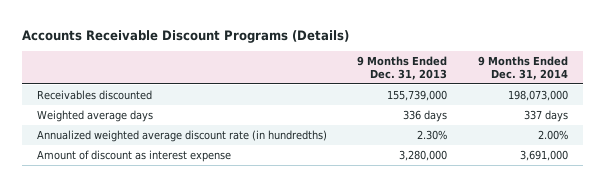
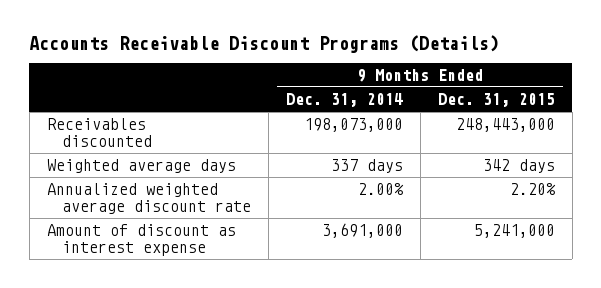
[357,55,448,81] 9 Months Ended Dec. 31, 2013 -> none
none -> [437,92,555,107] Dec. 31, 2015
[37,129,328,142] Annualized weighted average discount rate (in hundredths) -> [46,183,251,214] Annualized weighted average discount rate

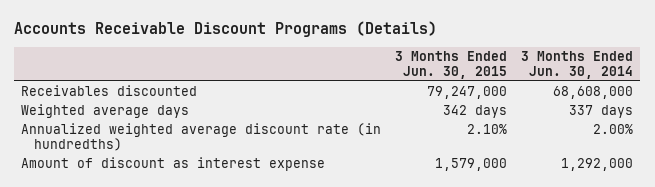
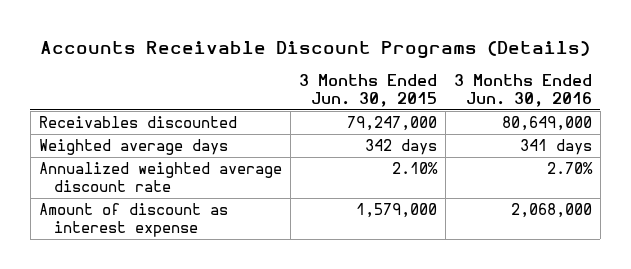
[521,50,634,79] 3 Months Ended Jun. 30, 2014 -> none
none -> [453,74,592,107] 3 Months Ended Jun. 30, 2016
[21,123,382,152] Annualized weighted average discount rate (in hundredths) -> [38,162,282,192] Annualized weighted average discount rate

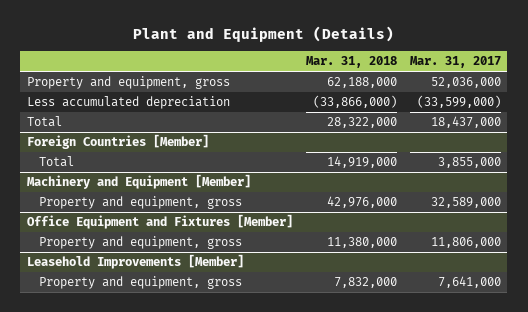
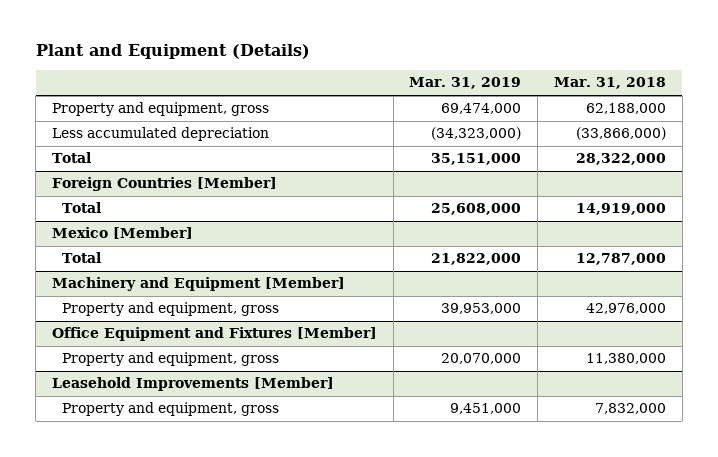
[409,56,501,69] Mar. 31, 2017 -> none
none -> [409,77,522,90] Mar. 31, 2019
none -> [51,227,193,240] Mexico [Member]
none -> [61,252,101,264] Total

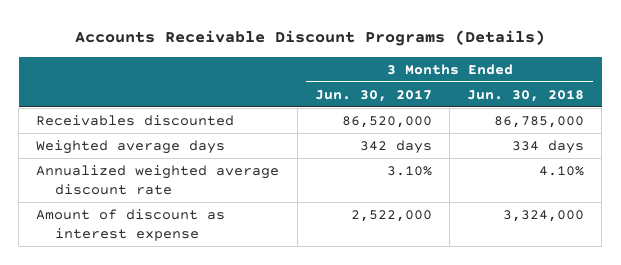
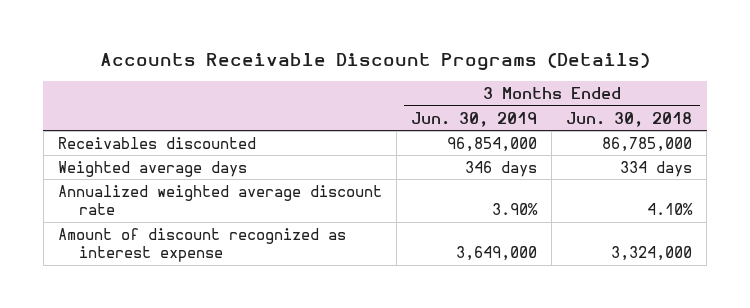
[314,89,432,102] Jun. 30, 2017 -> none
none -> [411,111,538,127] Jun. 30, 2019
[36,208,226,242] Amount of discount as interest expense -> [57,227,346,262] Amount of discount recognized as interest expense

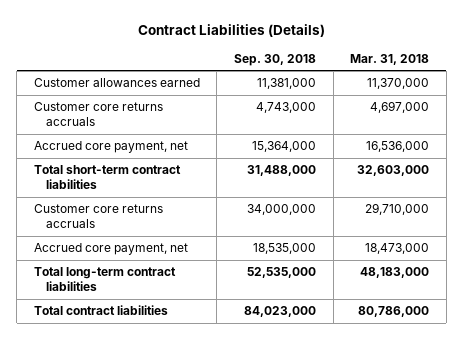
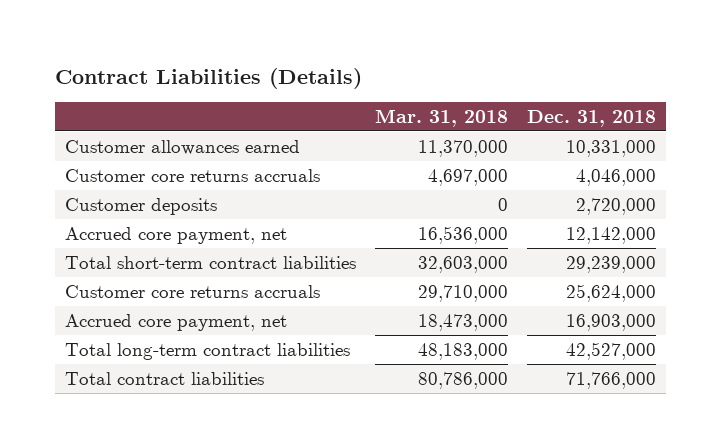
[234,53,317,66] Sep. 30, 2018 -> none
none -> [527,109,657,127] Dec. 31, 2018
none -> [64,197,217,215] Customer deposits

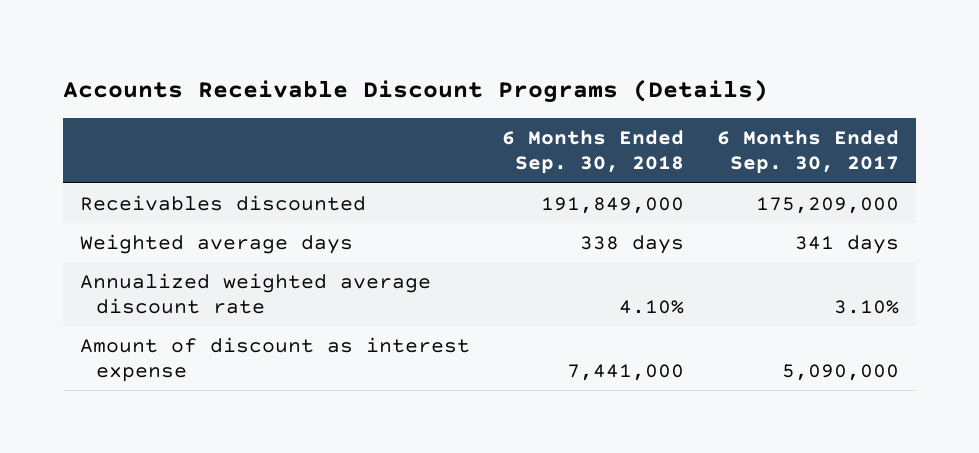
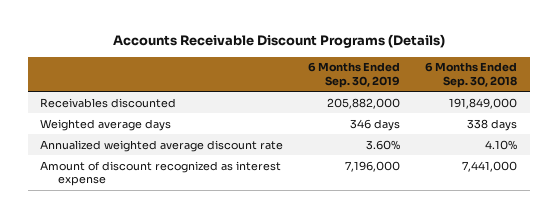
[717,130,900,175] 6 Months Ended Sep. 30, 2017 -> none
none -> [308,62,401,89] 6 Months Ended Sep. 30, 2019
[79,337,470,383] Amount of discount as interest expense -> [40,160,282,187] Amount of discount recognized as interest expense

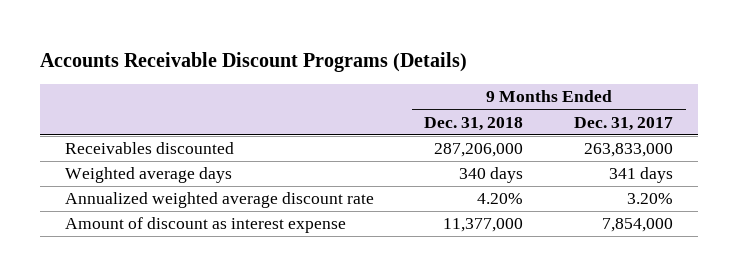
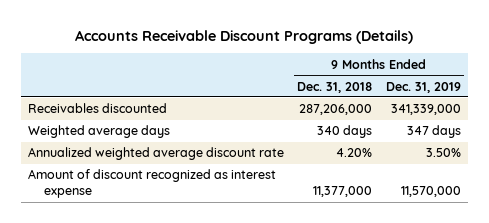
[574,116,674,131] Dec. 31, 2017 -> none
none -> [385,81,461,93] Dec. 31, 2019
[64,217,346,234] Amount of discount as interest expense -> [27,169,276,199] Amount of discount recognized as interest expense

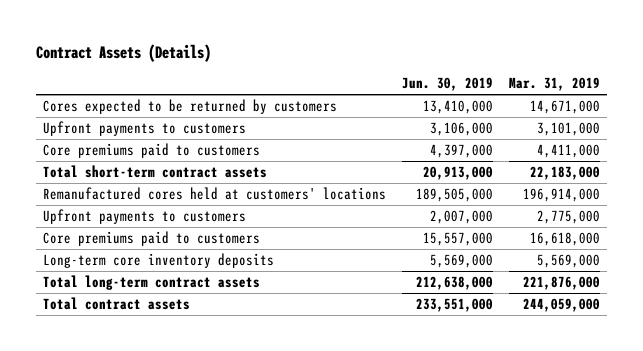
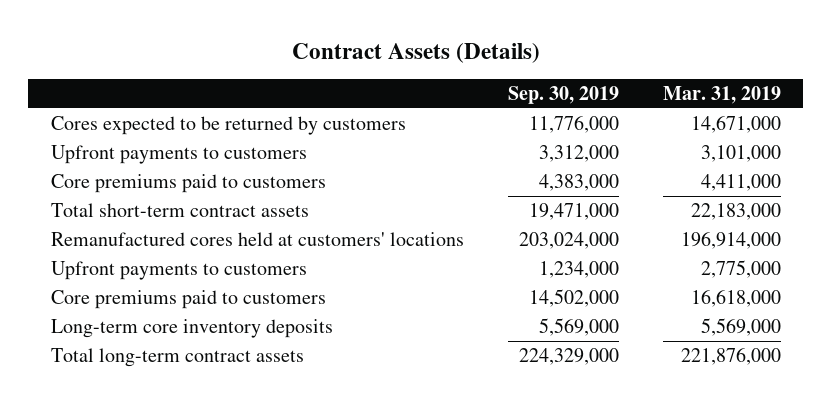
[402,77,494,92] Jun. 30, 2019 -> none
none -> [507,85,619,104] Sep. 30, 2019
[43,297,191,311] Total contract assets -> none

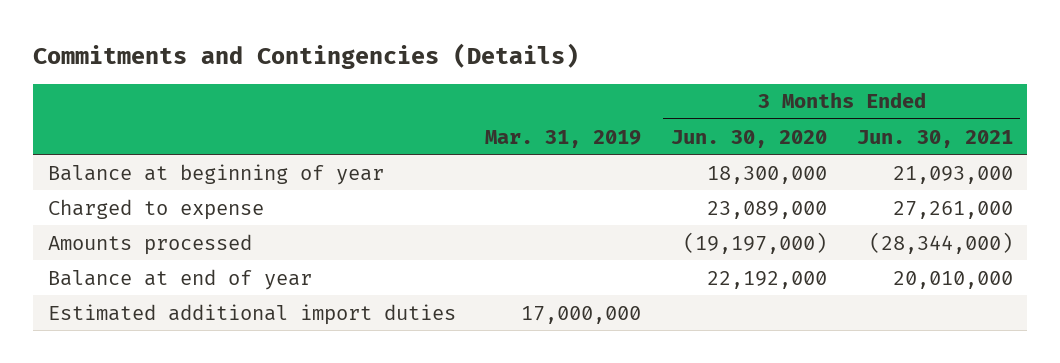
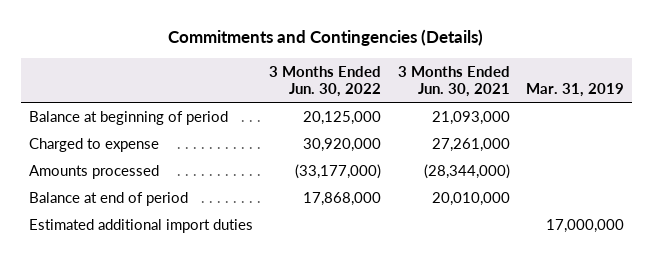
[670,129,827,148] Jun. 30, 2020 -> none
none -> [269,65,382,97] 3 Months Ended Jun. 30, 2022
[47,163,384,185] Balance at beginning of year -> [28,110,228,125] Balance at beginning of period
[47,268,312,290] Balance at end of year -> [28,191,188,206] Balance at end of period

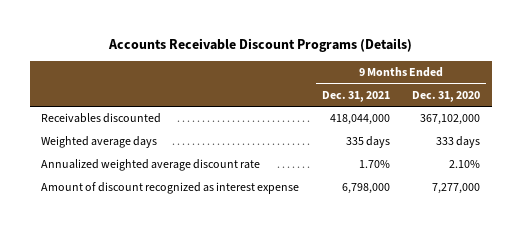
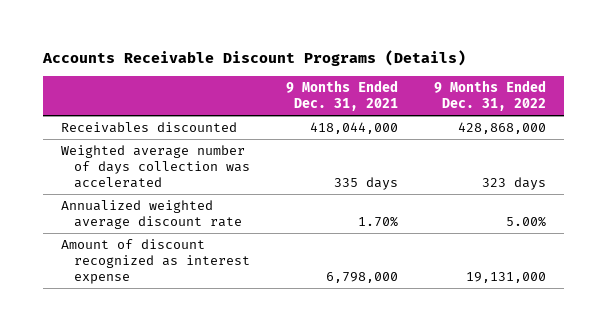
[412,90,481,102] Dec. 31, 2020 -> none
none -> [433,80,546,112] 9 Months Ended Dec. 31, 2022
[41,136,158,149] Weighted average days -> [61,145,251,189] Weighted average number of days collection was accelerated

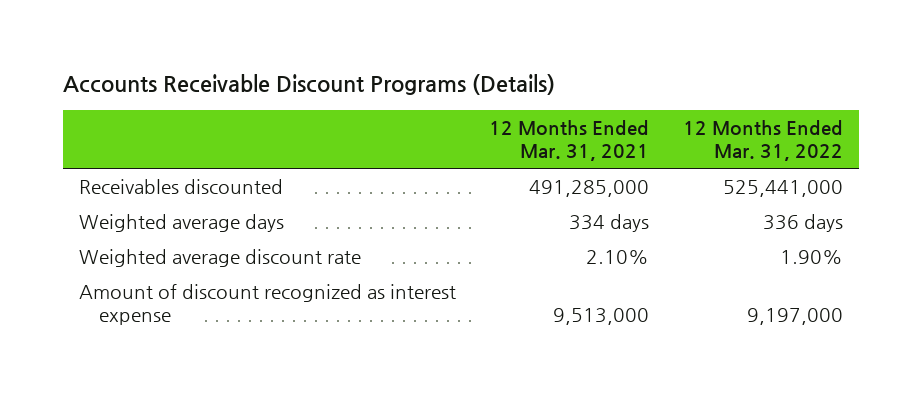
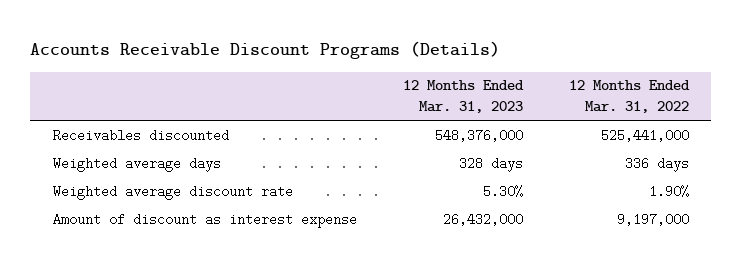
[489,119,650,162] 12 Months Ended Mar. 31, 2021 -> none
none -> [402,80,524,114] 12 Months Ended Mar. 31, 2023
[79,284,457,326] Amount of discount recognized as interest expense -> [53,212,358,228] Amount of discount as interest expense

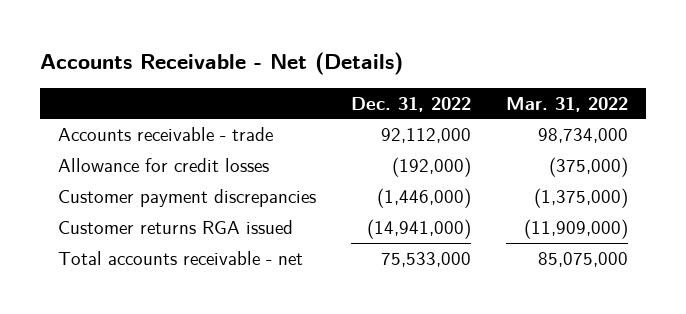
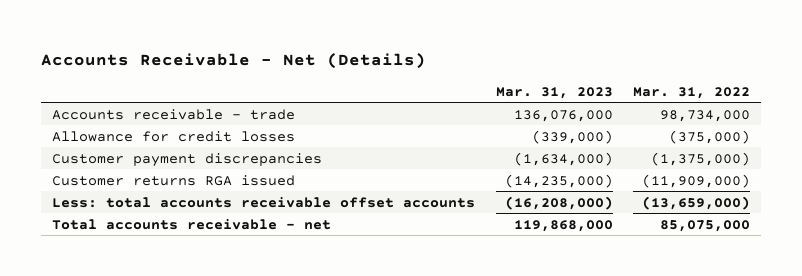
[351,96,472,112] Dec. 31, 2022 -> none
none -> [495,86,613,99] Mar. 31, 2023
none -> [51,196,475,208] Less: total accounts receivable offset accounts

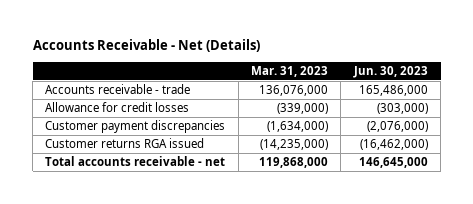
[633,86,751,99] Mar. 31, 2022 -> none
none -> [352,65,428,78] Jun. 30, 2023
[51,196,475,208] Less: total accounts receivable offset accounts -> none

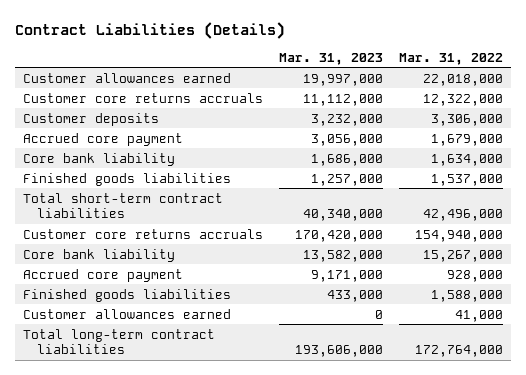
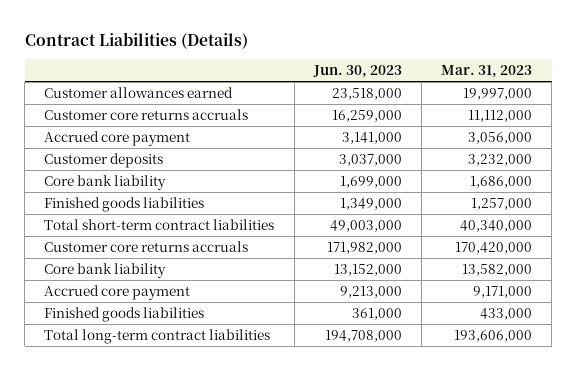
[399,52,504,65] Mar. 31, 2022 -> none
none -> [312,65,402,79] Jun. 30, 2023
[23,112,160,126] Customer deposits -> [44,152,164,168] Customer deposits
[23,308,232,319] Customer allowances earned -> none

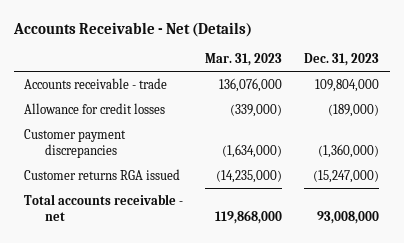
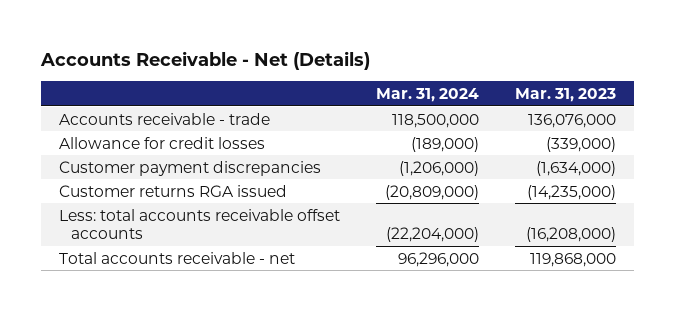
[304,53,380,67] Dec. 31, 2023 -> none
none -> [375,87,479,102] Mar. 31, 2024
none -> [59,208,341,240] Less: total accounts receivable offset accounts

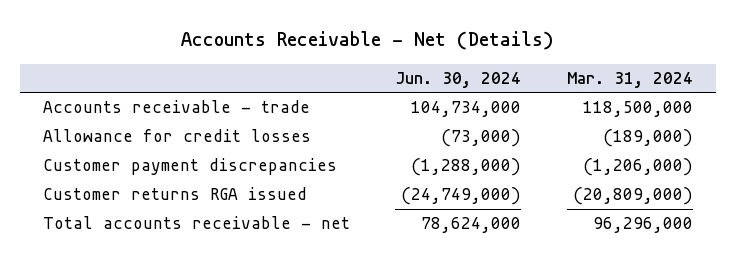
[514,87,616,102] Mar. 31, 2023 -> none
none -> [395,71,522,88] Jun. 30, 2024
[59,208,341,240] Less: total accounts receivable offset accounts -> none

